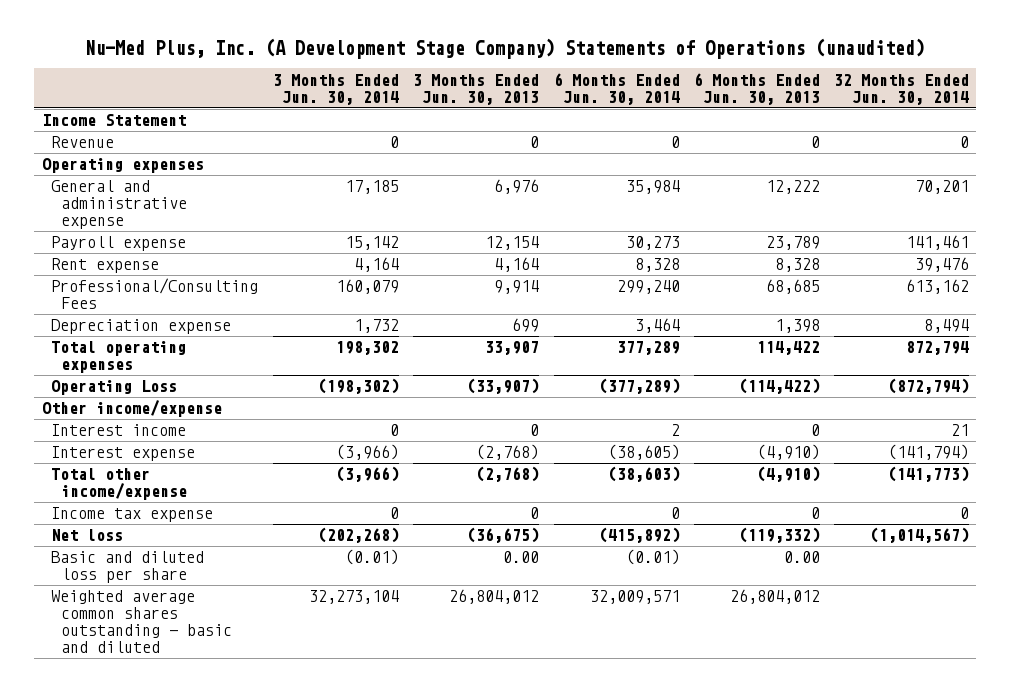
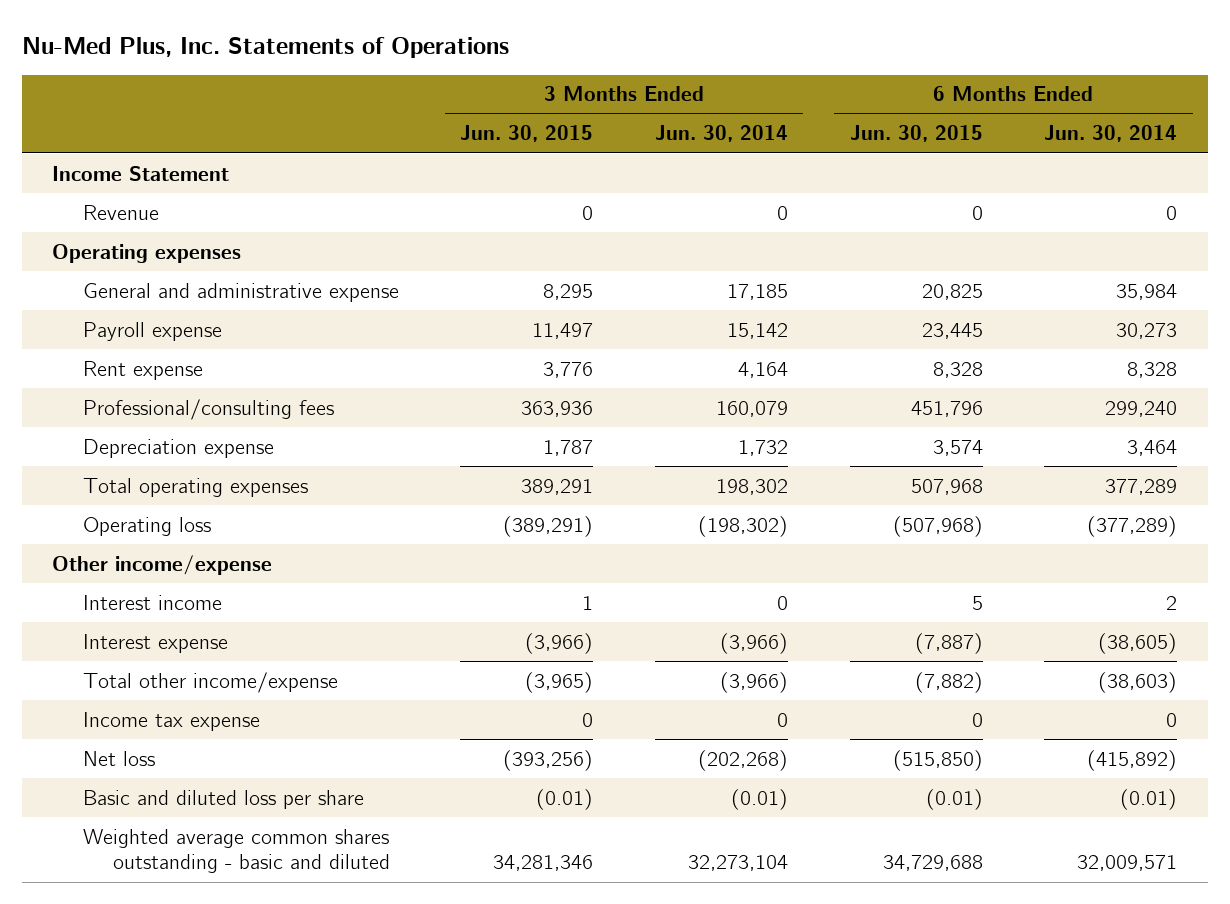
[85,38,926,60] Nu-Med Plus, Inc. (A Development Stage Company) Statements of Operations (unaudited) -> [21,36,509,58] Nu-Med Plus, Inc. Statements of Operations
[413,73,540,105] 3 Months Ended Jun. 30, 2013 -> none
[693,72,820,105] 6 Months Ended Jun. 30, 2013 -> none
[834,73,970,105] 32 Months Ended Jun. 30, 2014 -> none
none -> [460,125,594,143] Jun. 30, 2015
none -> [849,125,983,143] Jun. 30, 2015
[51,278,259,310] Professional/Consulting Fees -> [82,398,334,420] Professional/consulting fees
[51,380,178,396] Operating Loss -> [82,516,211,536] Operating loss

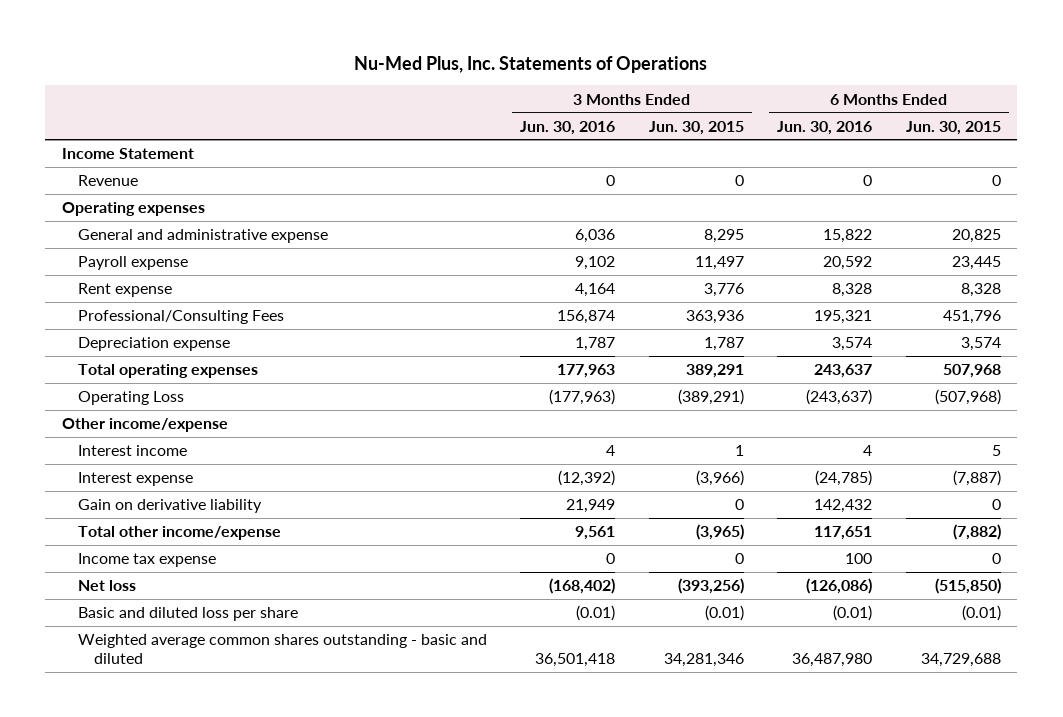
[654,125,788,143] Jun. 30, 2014 -> none
[1044,125,1178,143] Jun. 30, 2014 -> none
none -> [520,120,616,135] Jun. 30, 2016
none -> [777,120,873,135] Jun. 30, 2016
[82,398,334,420] Professional/consulting fees -> [77,310,284,325] Professional/Consulting Fees
[82,516,211,536] Operating loss -> [77,391,184,406] Operating Loss
none -> [77,499,262,514] Gain on derivative liability

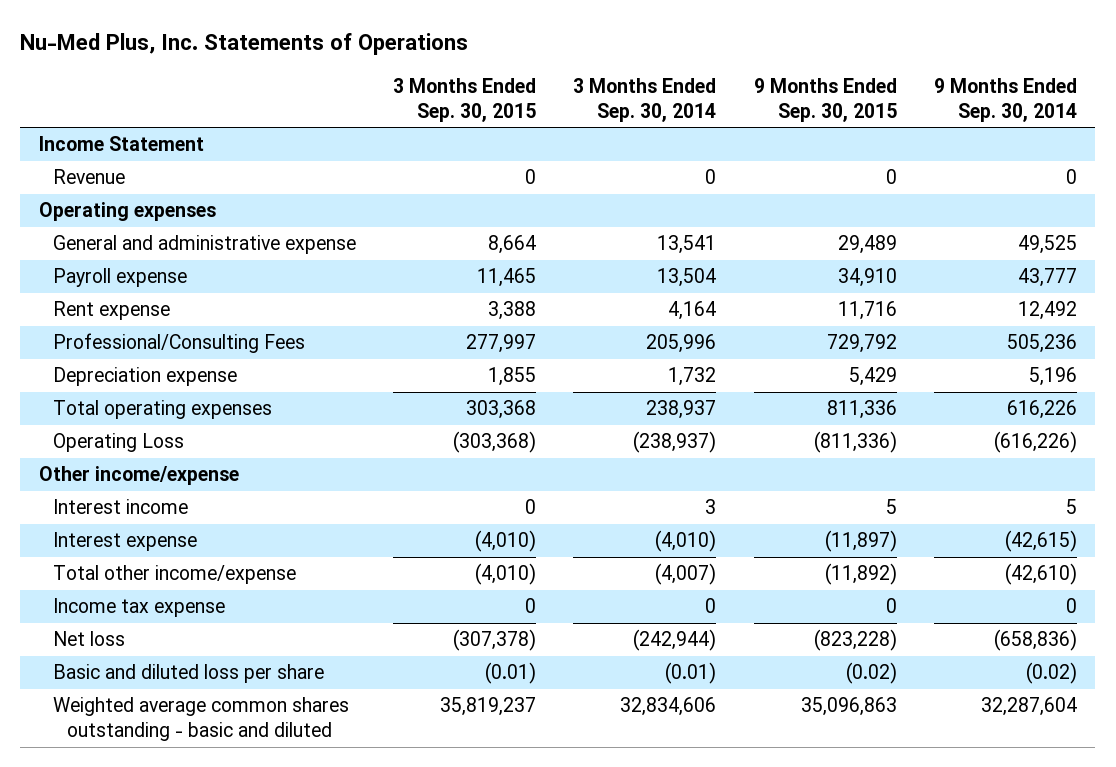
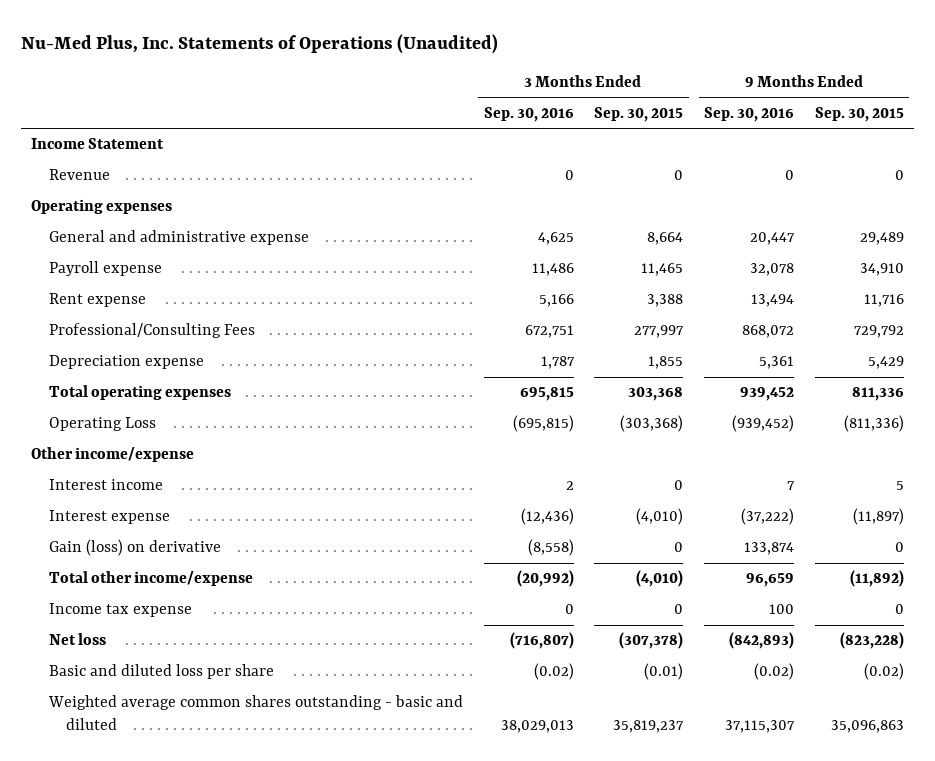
[20,33,469,56] Nu-Med Plus, Inc. Statements of Operations -> [21,33,499,54] Nu-Med Plus, Inc. Statements of Operations (Unaudited)
[573,77,717,122] 3 Months Ended Sep. 30, 2014 -> none
[933,77,1077,122] 9 Months Ended Sep. 30, 2014 -> none
none -> [483,106,574,122] Sep. 30, 2016
none -> [704,106,795,122] Sep. 30, 2016
none -> [48,539,221,557] Gain (loss) on derivative

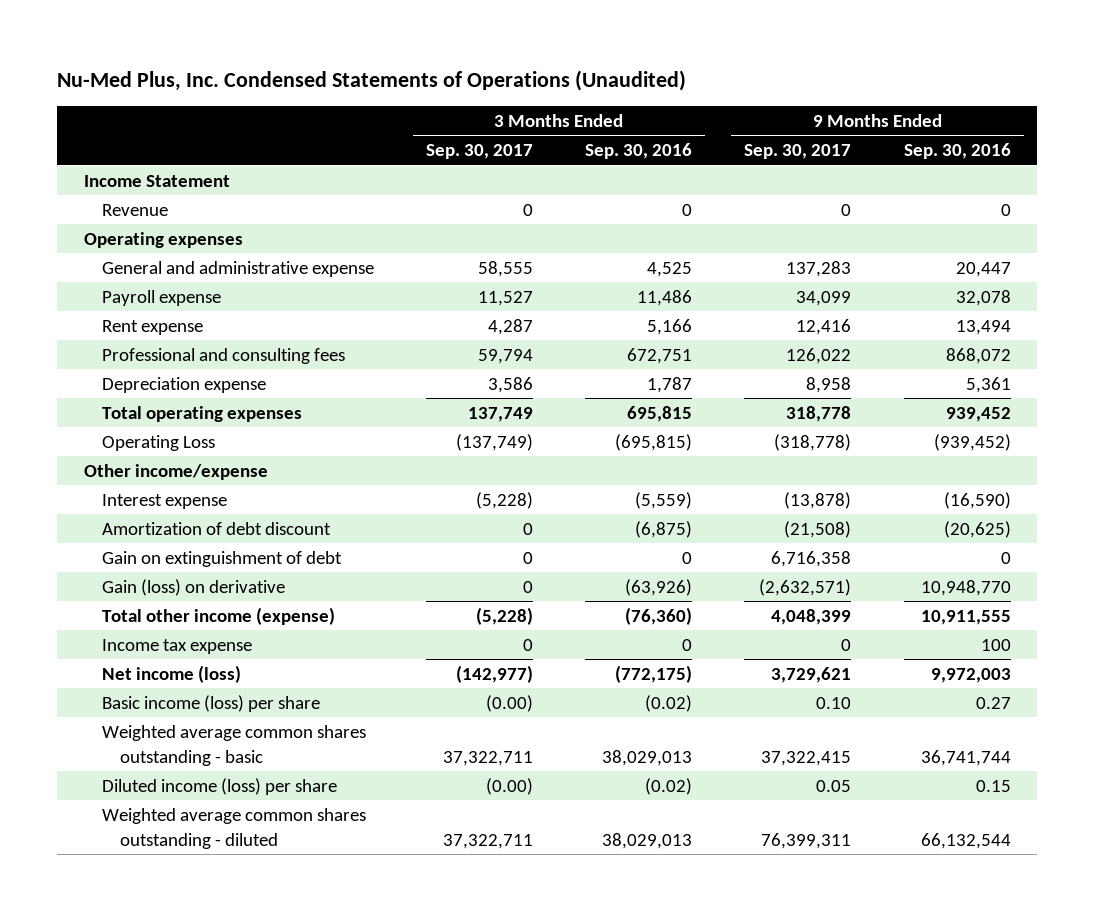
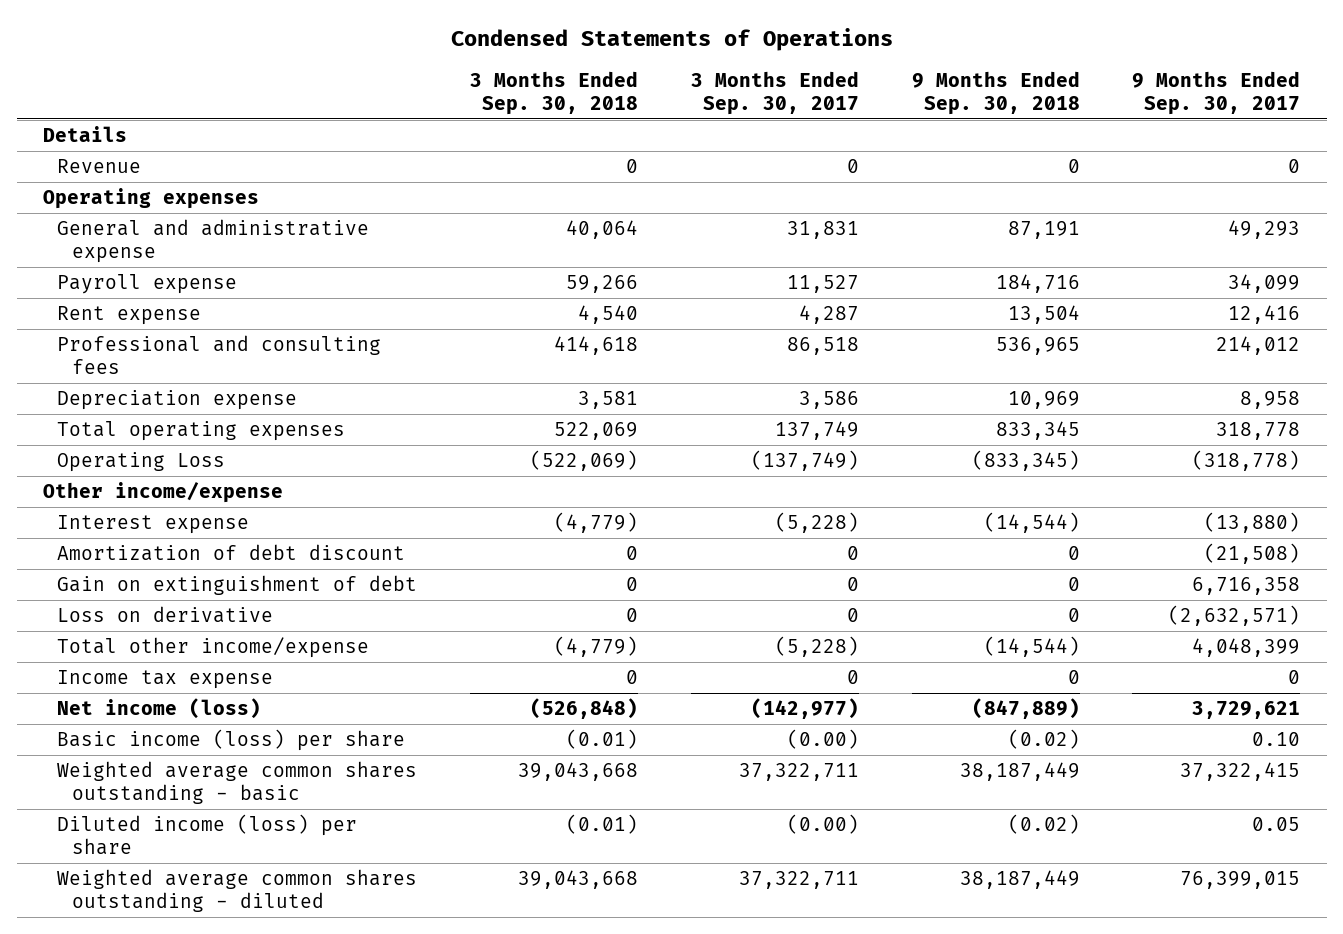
[57,70,687,92] Nu-Med Plus, Inc. Condensed Statements of Operations (Unaudited) -> [450,28,893,52] Condensed Statements of Operations
[585,143,693,160] Sep. 30, 2016 -> none
[903,143,1011,160] Sep. 30, 2016 -> none
none -> [470,70,639,115] 3 Months Ended Sep. 30, 2018
none -> [911,70,1080,115] 9 Months Ended Sep. 30, 2018
[83,174,230,187] Income Statement -> none
none -> [43,126,128,143] Details
[478,260,534,277] 58,555 -> [786,221,859,240] 31,831
[786,260,852,277] 137,283 -> [1228,220,1301,240] 49,293
[478,348,534,364] 59,794 -> [786,337,859,356] 86,518
[786,347,852,364] 126,022 -> [1216,336,1301,356] 214,012
[784,491,852,509] (13,878) -> [1204,512,1301,534] (13,880)
[101,578,285,596] Gain (loss) on derivative -> [57,606,274,624] Loss on derivative
[101,606,335,625] Total other income (expense) -> [57,637,370,659] Total other income/expense
[761,832,852,849] 76,399,311 -> [1180,871,1301,890] 76,399,015

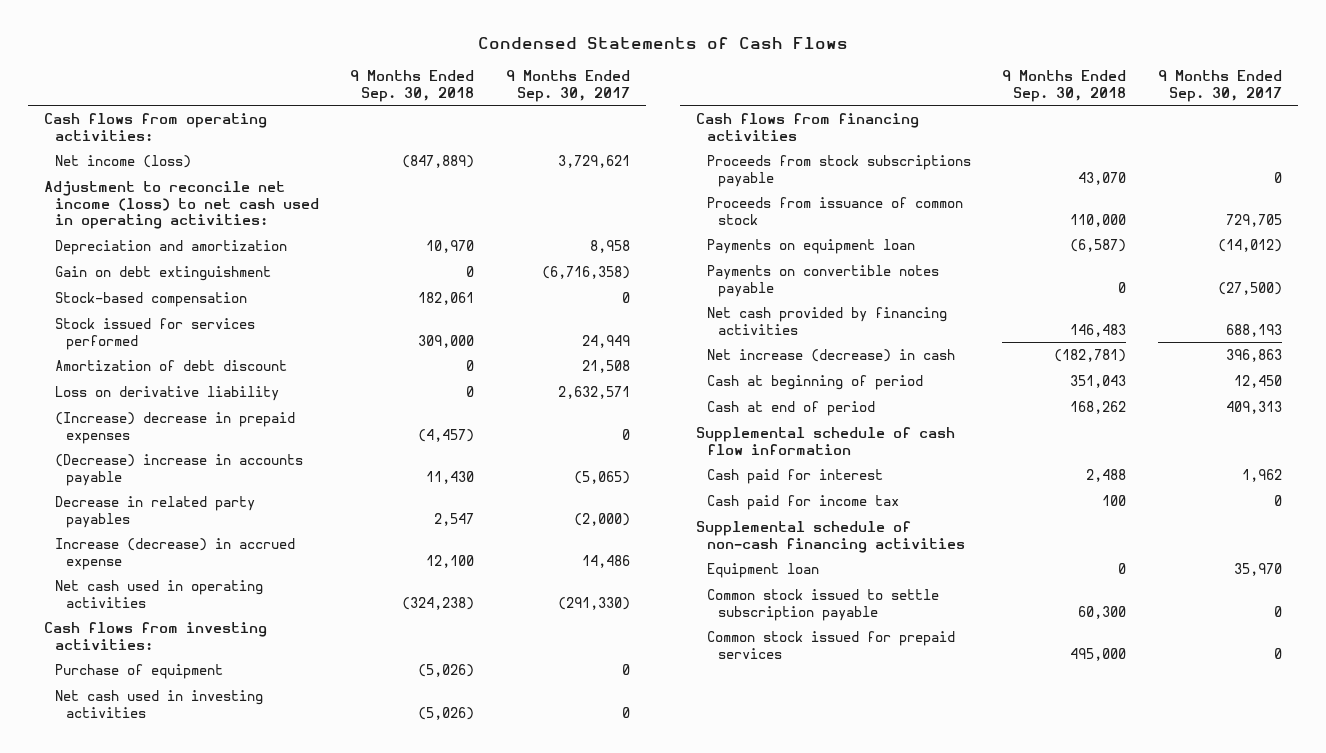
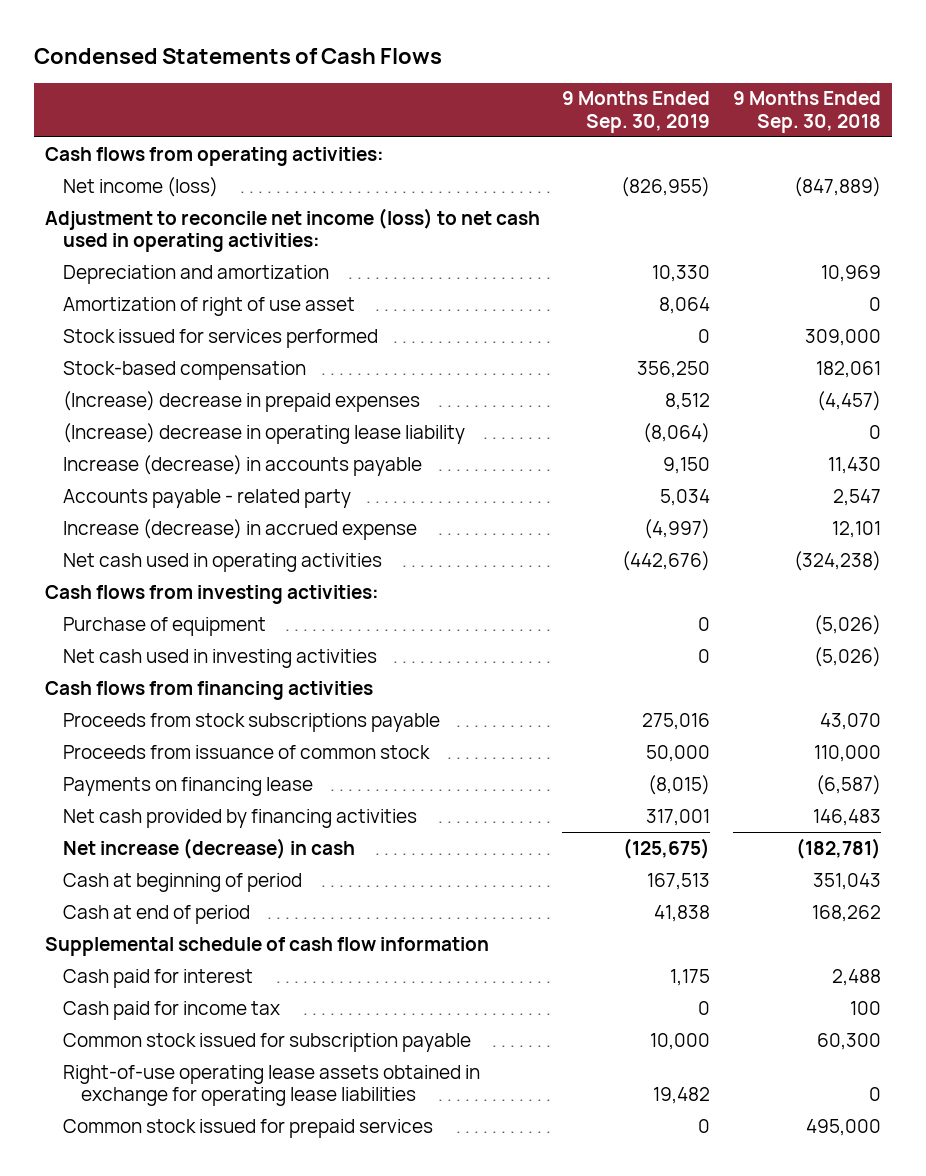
[506,69,631,102] 9 Months Ended Sep. 30, 2017 -> none
none -> [562,91,711,134] 9 Months Ended Sep. 30, 2019
[54,266,271,282] Gain on debt extinguishment -> none
[426,240,475,254] 10,970 -> [820,264,881,282] 10,969
none -> [63,296,356,316] Amortization of right of use asset
[54,360,287,372] Amortization of debt discount -> none
[54,386,279,402] Loss on derivative liability -> none
[54,292,247,308] Stock-based compensation -> [63,360,307,380] Stock-based compensation
none -> [63,422,466,444] (Increase) decrease in operating lease liability
[54,454,303,486] (Decrease) increase in accounts payable -> [63,454,423,476] Increase (decrease) in accounts payable
[54,496,255,528] Decrease in related party payables -> [63,488,352,508] Accounts payable - related party
[426,554,475,568] 12,100 -> [831,520,881,538] 12,101
[706,265,939,297] Payments on convertible notes payable -> none
[706,239,915,255] Payments on equipment loan -> [63,776,314,796] Payments on financing lease
[695,521,965,553] Supplemental schedule of non-cash financing activities -> none
[706,563,819,579] Equipment loan -> none
[706,589,939,621] Common stock issued to settle subscription payable -> [63,1032,472,1052] Common stock issued for subscription payable
none -> [63,1064,481,1107] Right-of-use operating lease assets obtained in exchange for operating lease liabilities

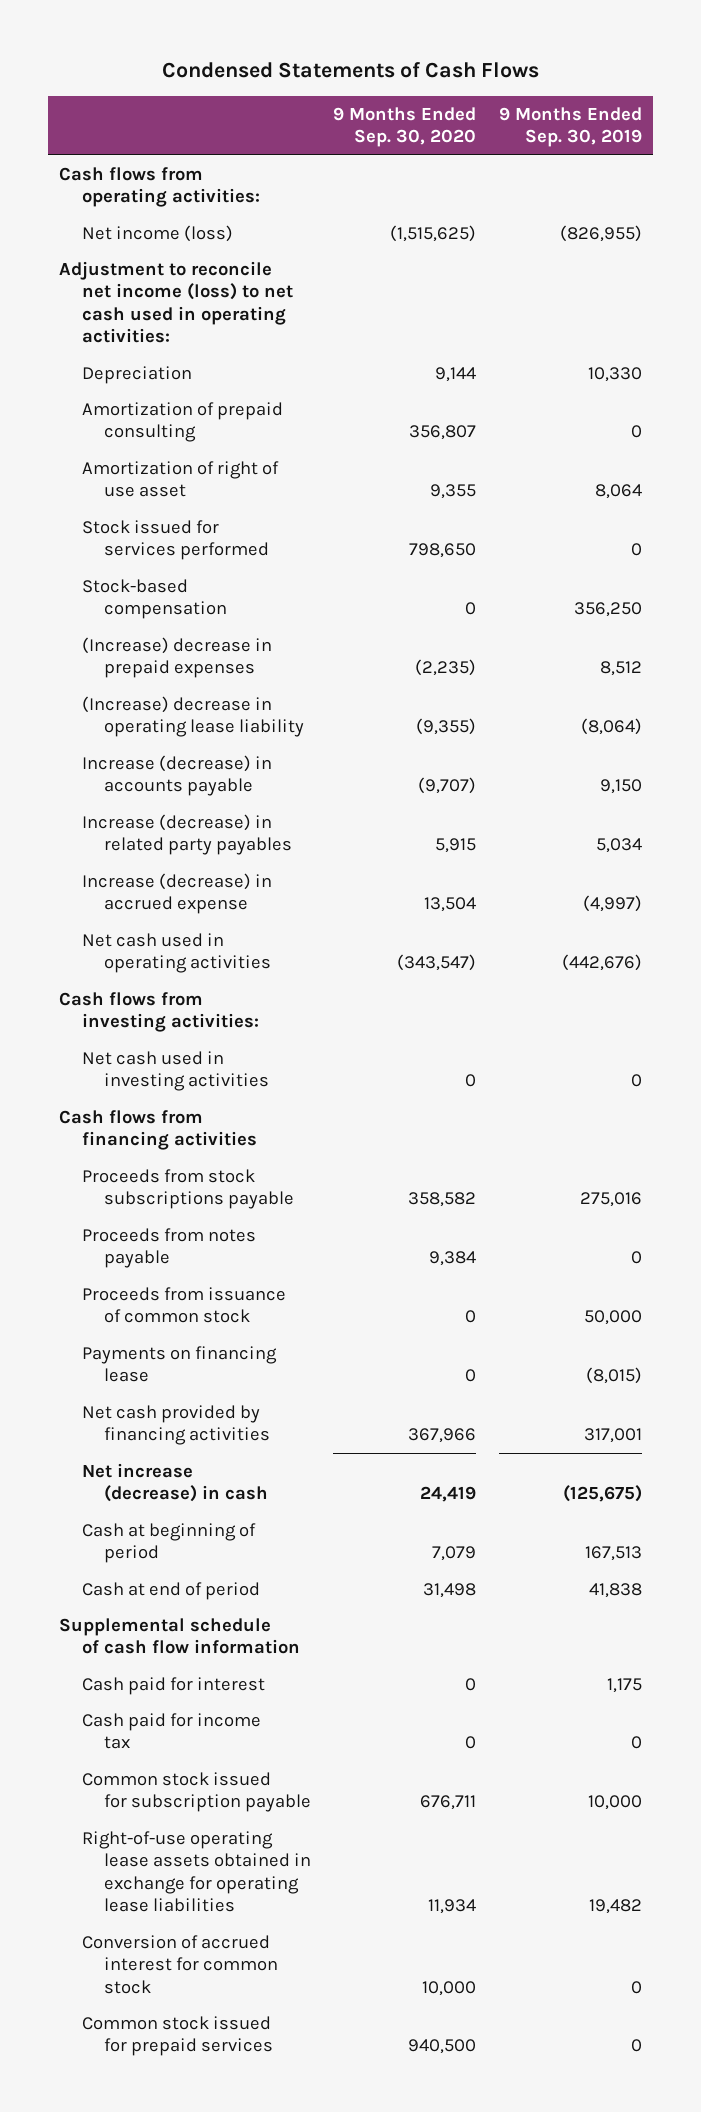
[732,91,881,134] 9 Months Ended Sep. 30, 2018 -> none
none -> [333,106,477,148] 9 Months Ended Sep. 30, 2020
[63,264,330,284] Depreciation and amortization -> [81,366,192,385] Depreciation
none -> [81,402,283,443] Amortization of prepaid consulting
[63,488,352,508] Accounts payable - related party -> [81,814,293,856] Increase (decrease) in related party payables
[63,616,267,636] Purchase of equipment -> none
none -> [81,1228,256,1269] Proceeds from notes payable
none -> [81,1935,279,1994] Conversion of accrued interest for common stock

